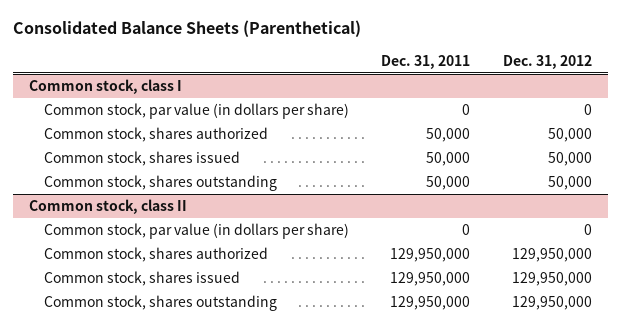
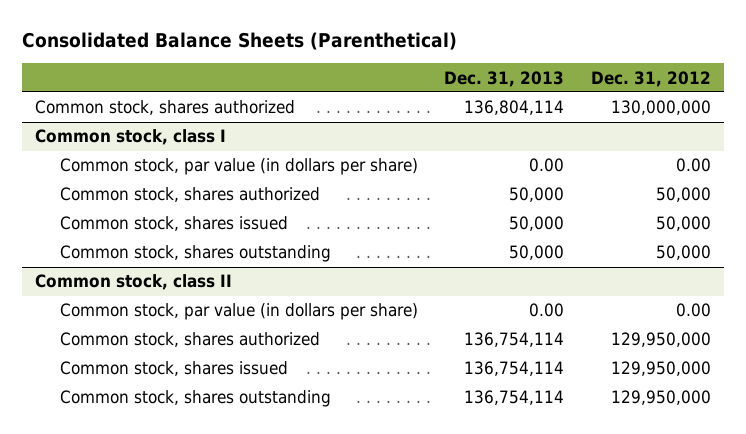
[381,54,471,69] Dec. 31, 2011 -> none
none -> [444,70,565,87] Dec. 31, 2013
none -> [35,100,296,116] Common stock, shares authorized
[583,104,592,116] 0 -> [675,158,711,173] 0.00
[583,224,592,236] 0 -> [675,303,711,318] 0.00

